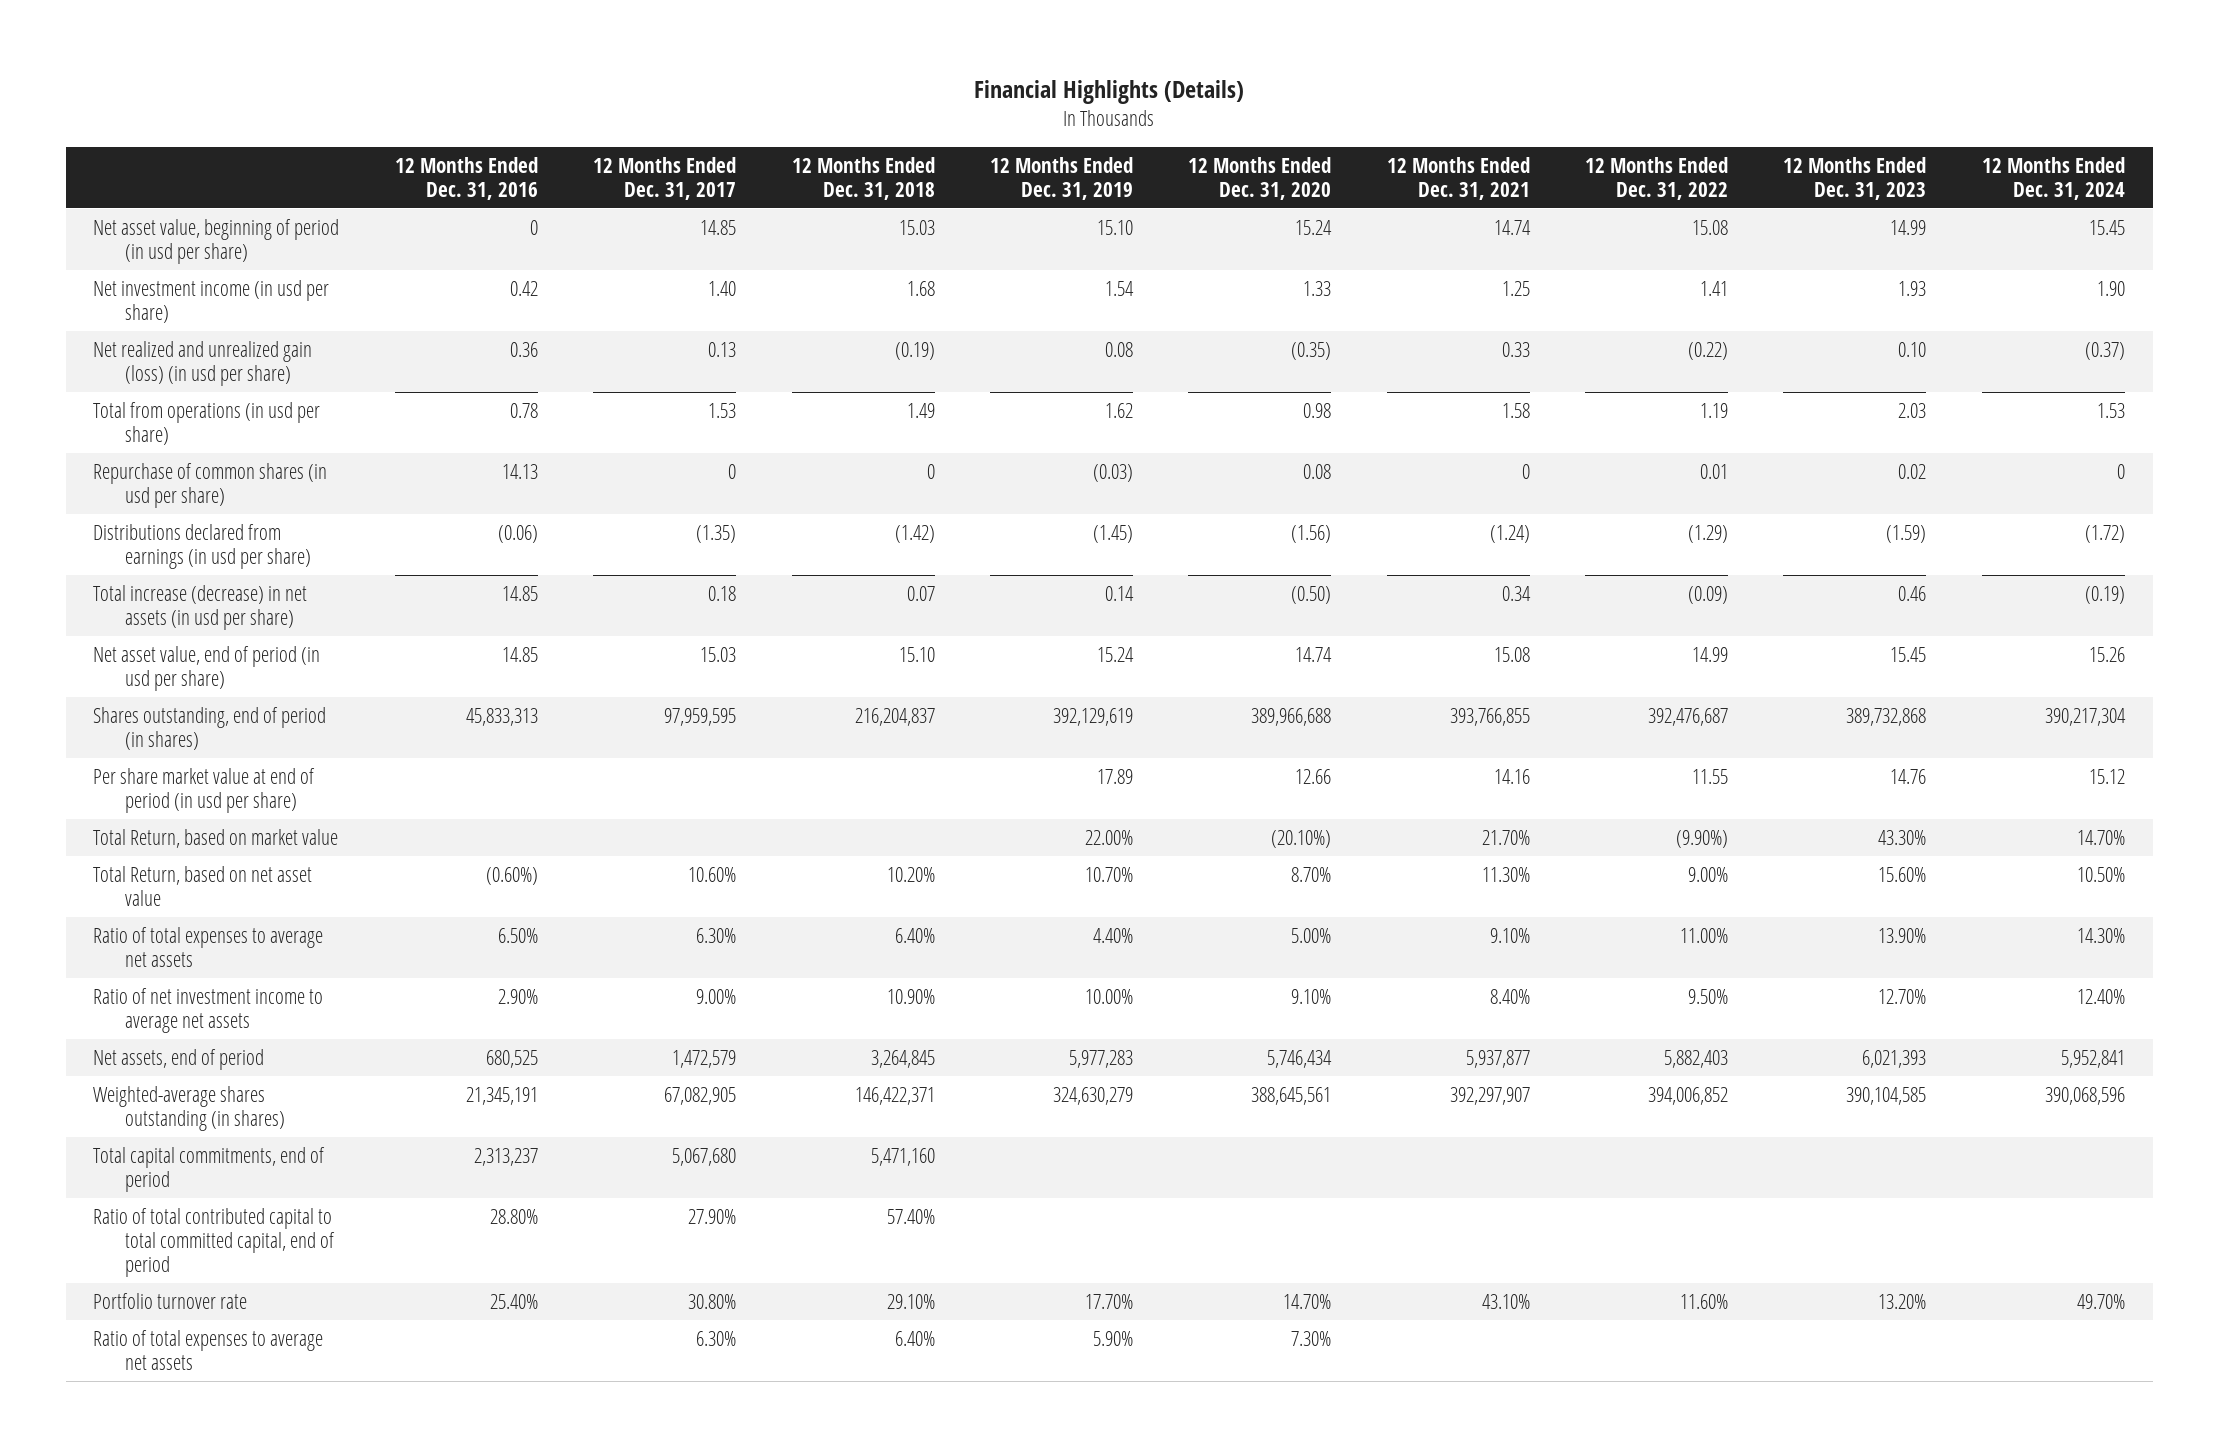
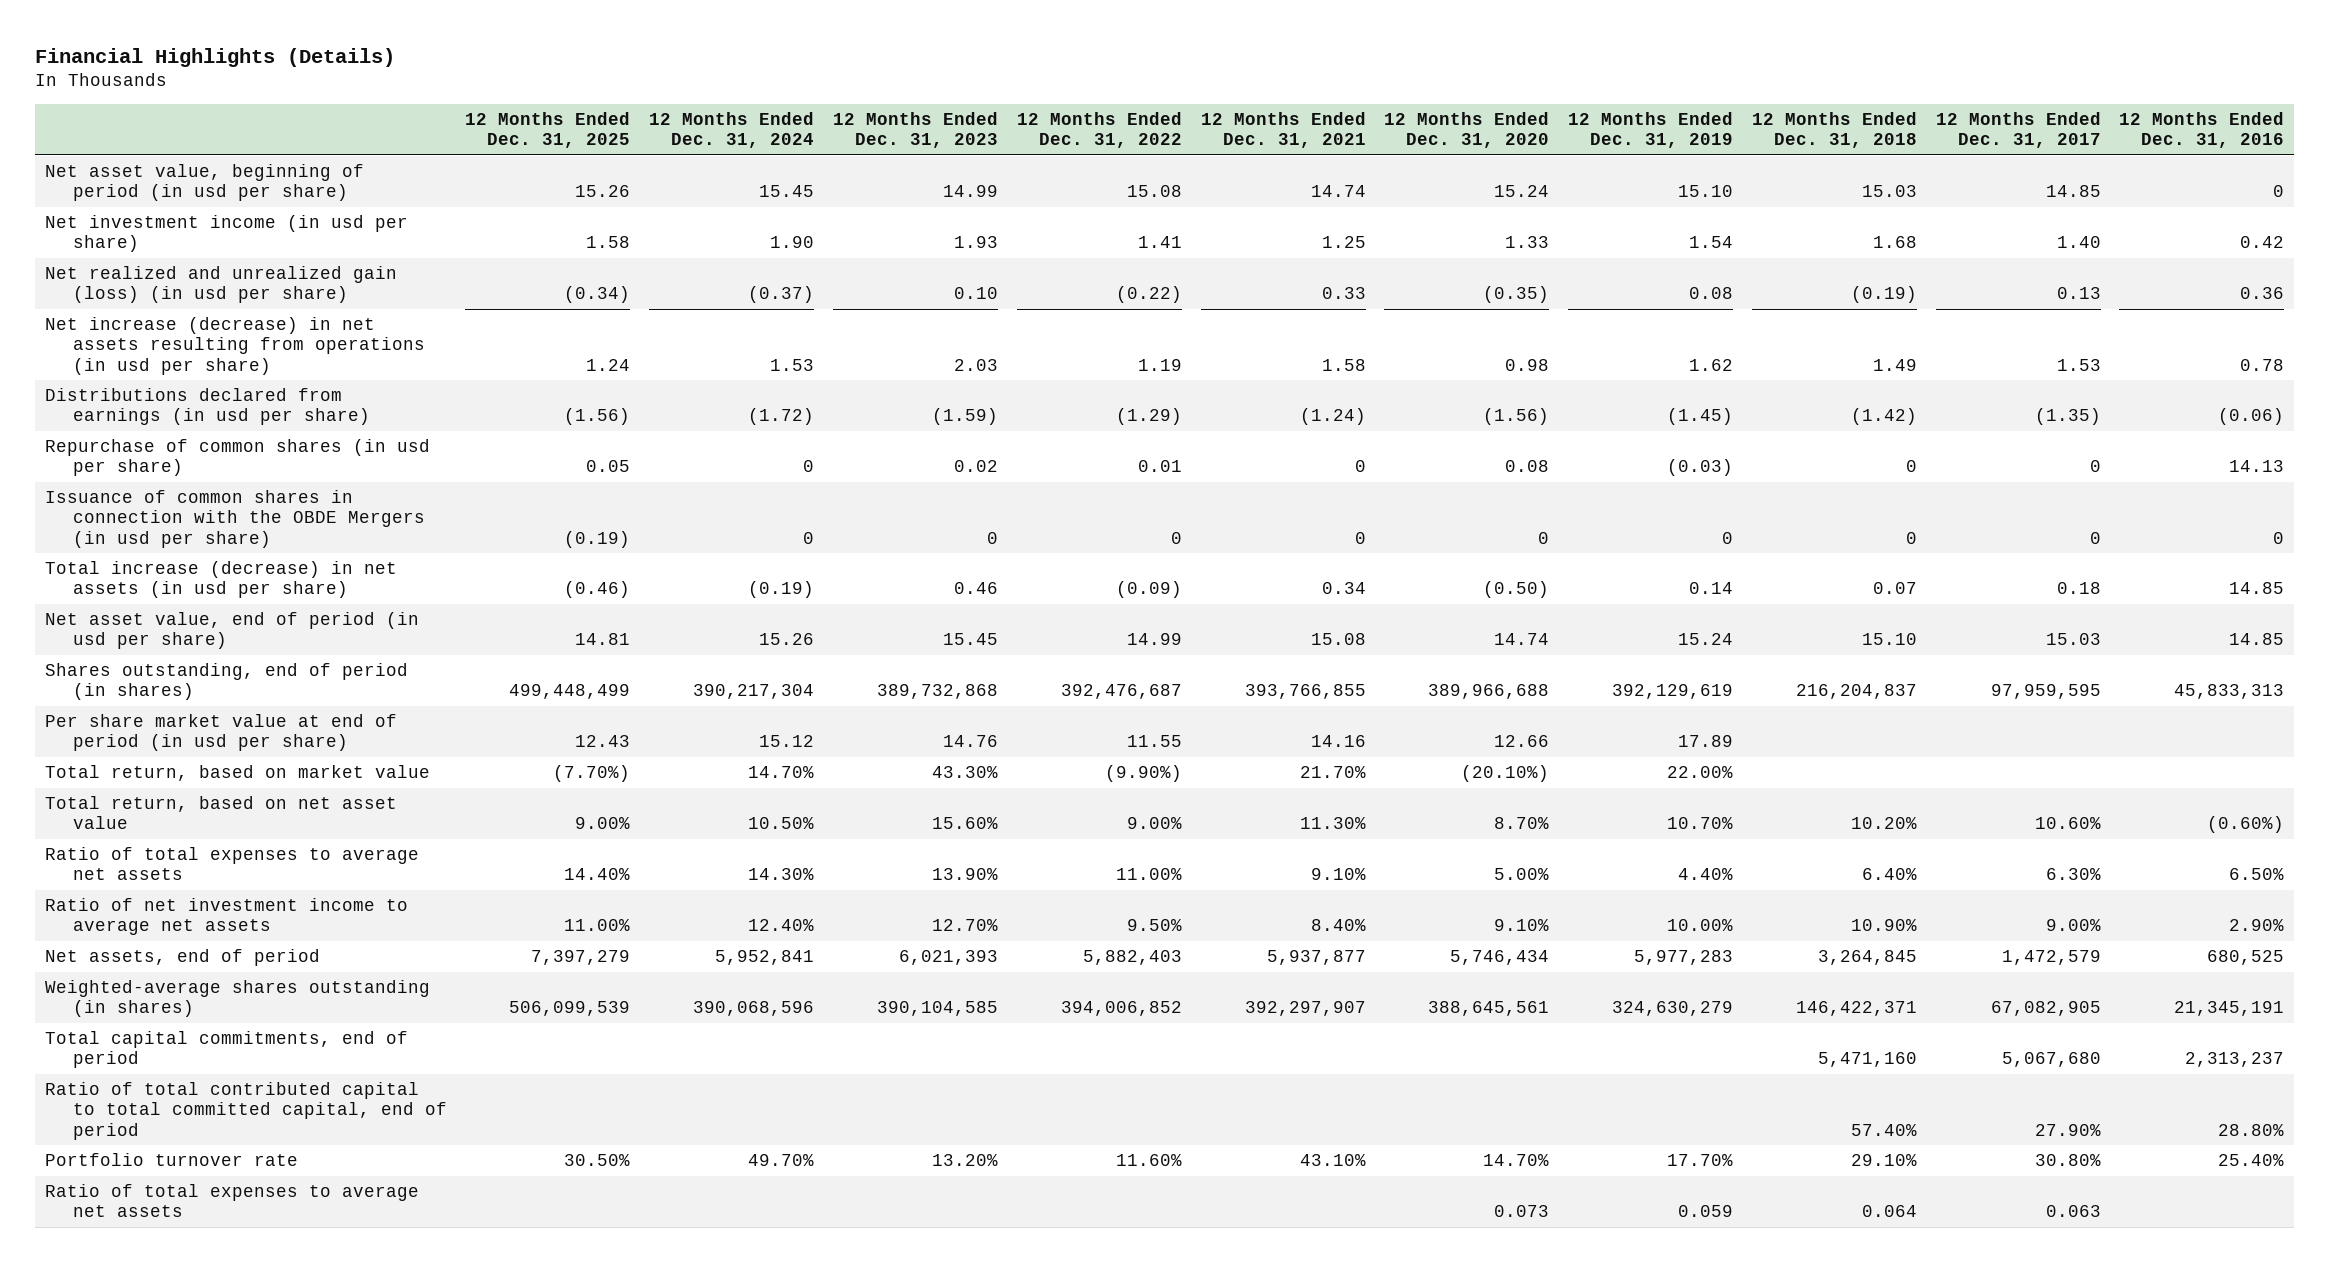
none -> [465,112,631,149] 12 Months Ended Dec. 31, 2025
[93,402,321,445] Total from operations (in usd per share) -> [44,317,425,375] Net increase (decrease) in net assets resulting from operations (in usd per share)
[93,463,328,508] Repurchase of common shares (in usd per share) -> [44,439,430,477] Repurchase of common shares (in usd per share)
none -> [44,490,425,548] Issuance of common shares in connection with the OBDE Mergers (in usd per share)
[93,829,339,849] Total Return, based on market value -> [44,765,430,782] Total return, based on market value
[93,866,313,906] Total Return, based on net asset value -> [44,796,397,830] Total return, based on net asset value
[696,1331,737,1347] 6.30% -> [2045,1205,2101,1218] 0.063
[894,1331,935,1347] 6.40% -> [1861,1205,1917,1218] 0.064
[1092,1331,1133,1347] 5.90% -> [1678,1205,1734,1218] 0.059
[1291,1331,1332,1347] 7.30% -> [1494,1205,1550,1218] 0.073

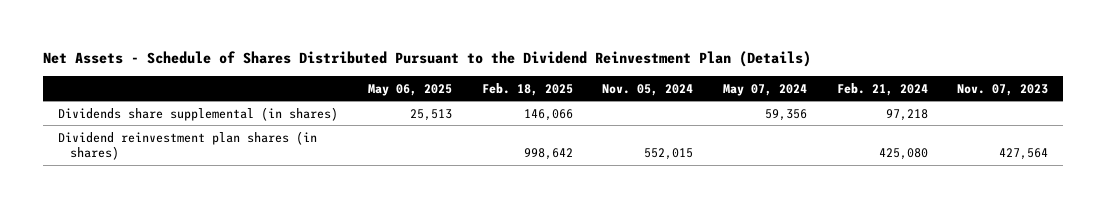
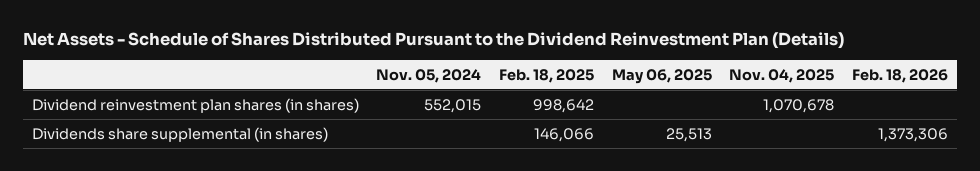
[722,83,807,96] May 07, 2024 -> none
[836,82,928,96] Feb. 21, 2024 -> none
[957,83,1049,96] Nov. 07, 2023 -> none
none -> [729,68,835,83] Nov. 04, 2025
none -> [852,68,949,83] Feb. 18, 2026
[58,106,339,121] Dividends share supplemental (in shares) -> [31,126,328,142] Dividends share supplemental (in shares)

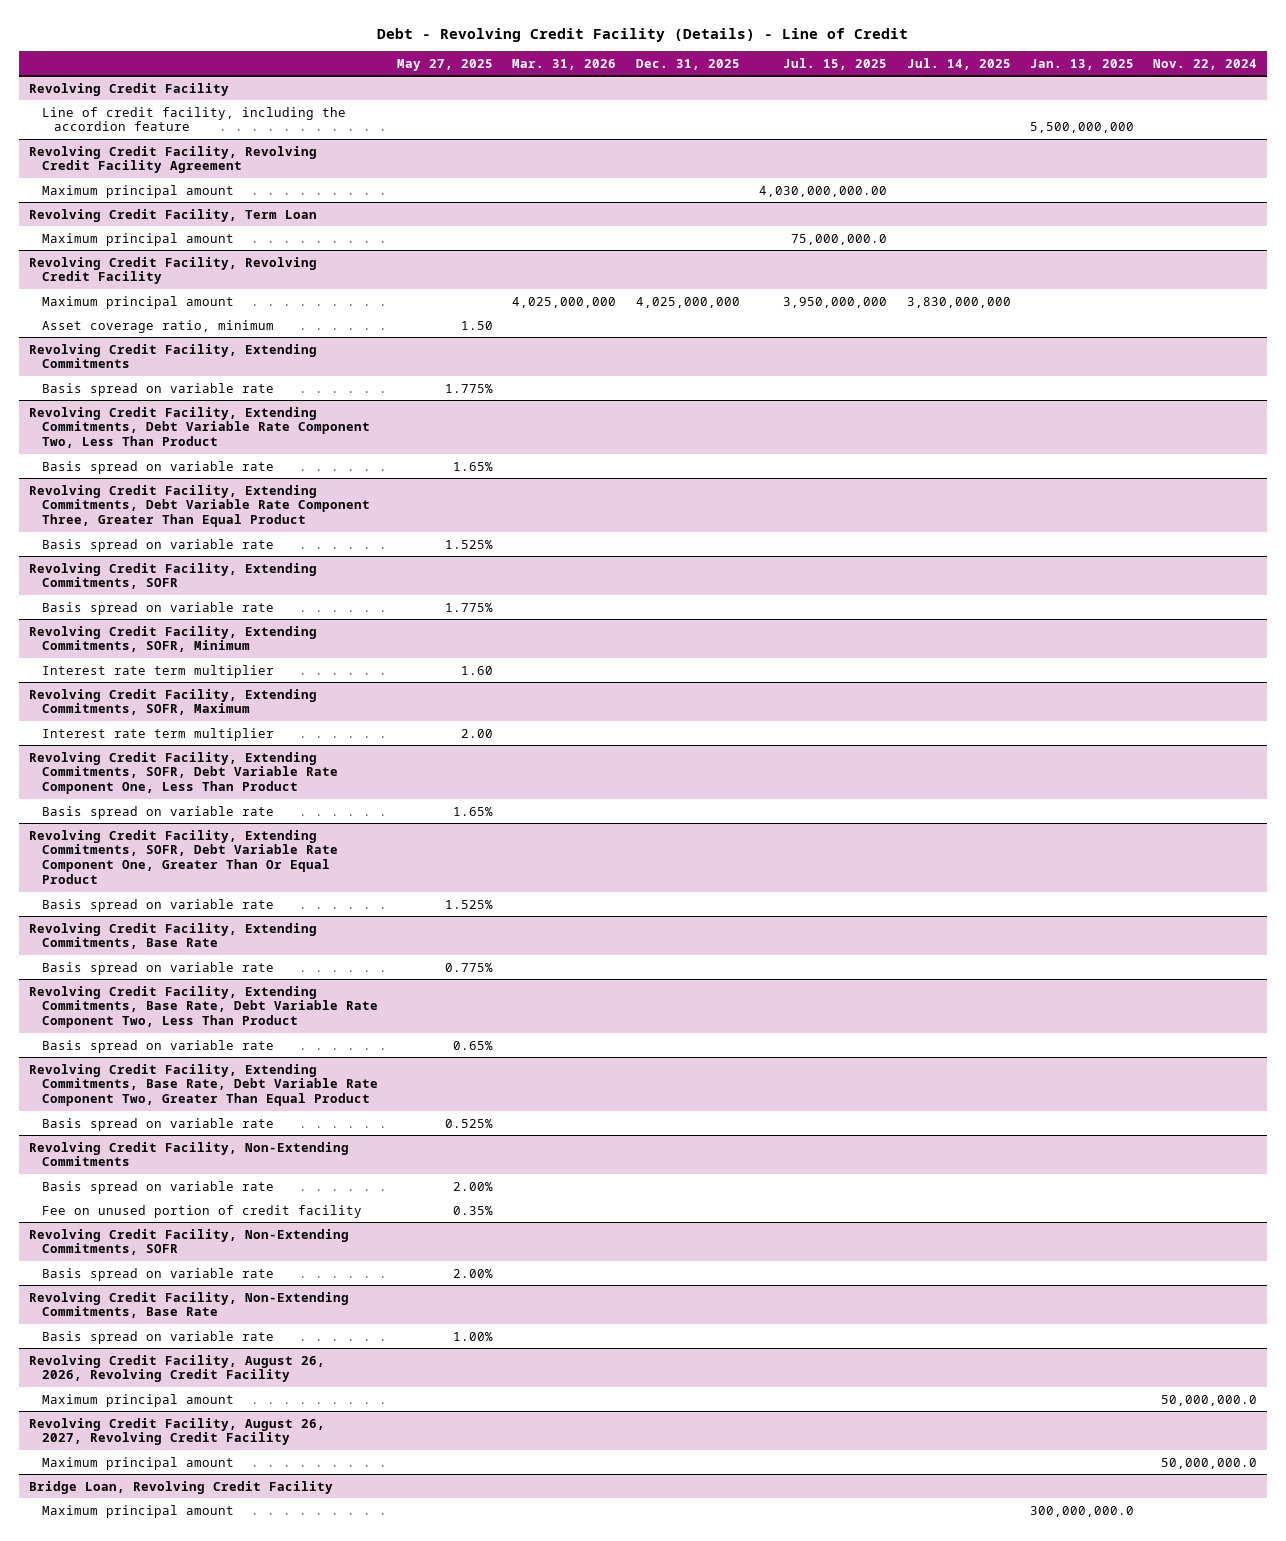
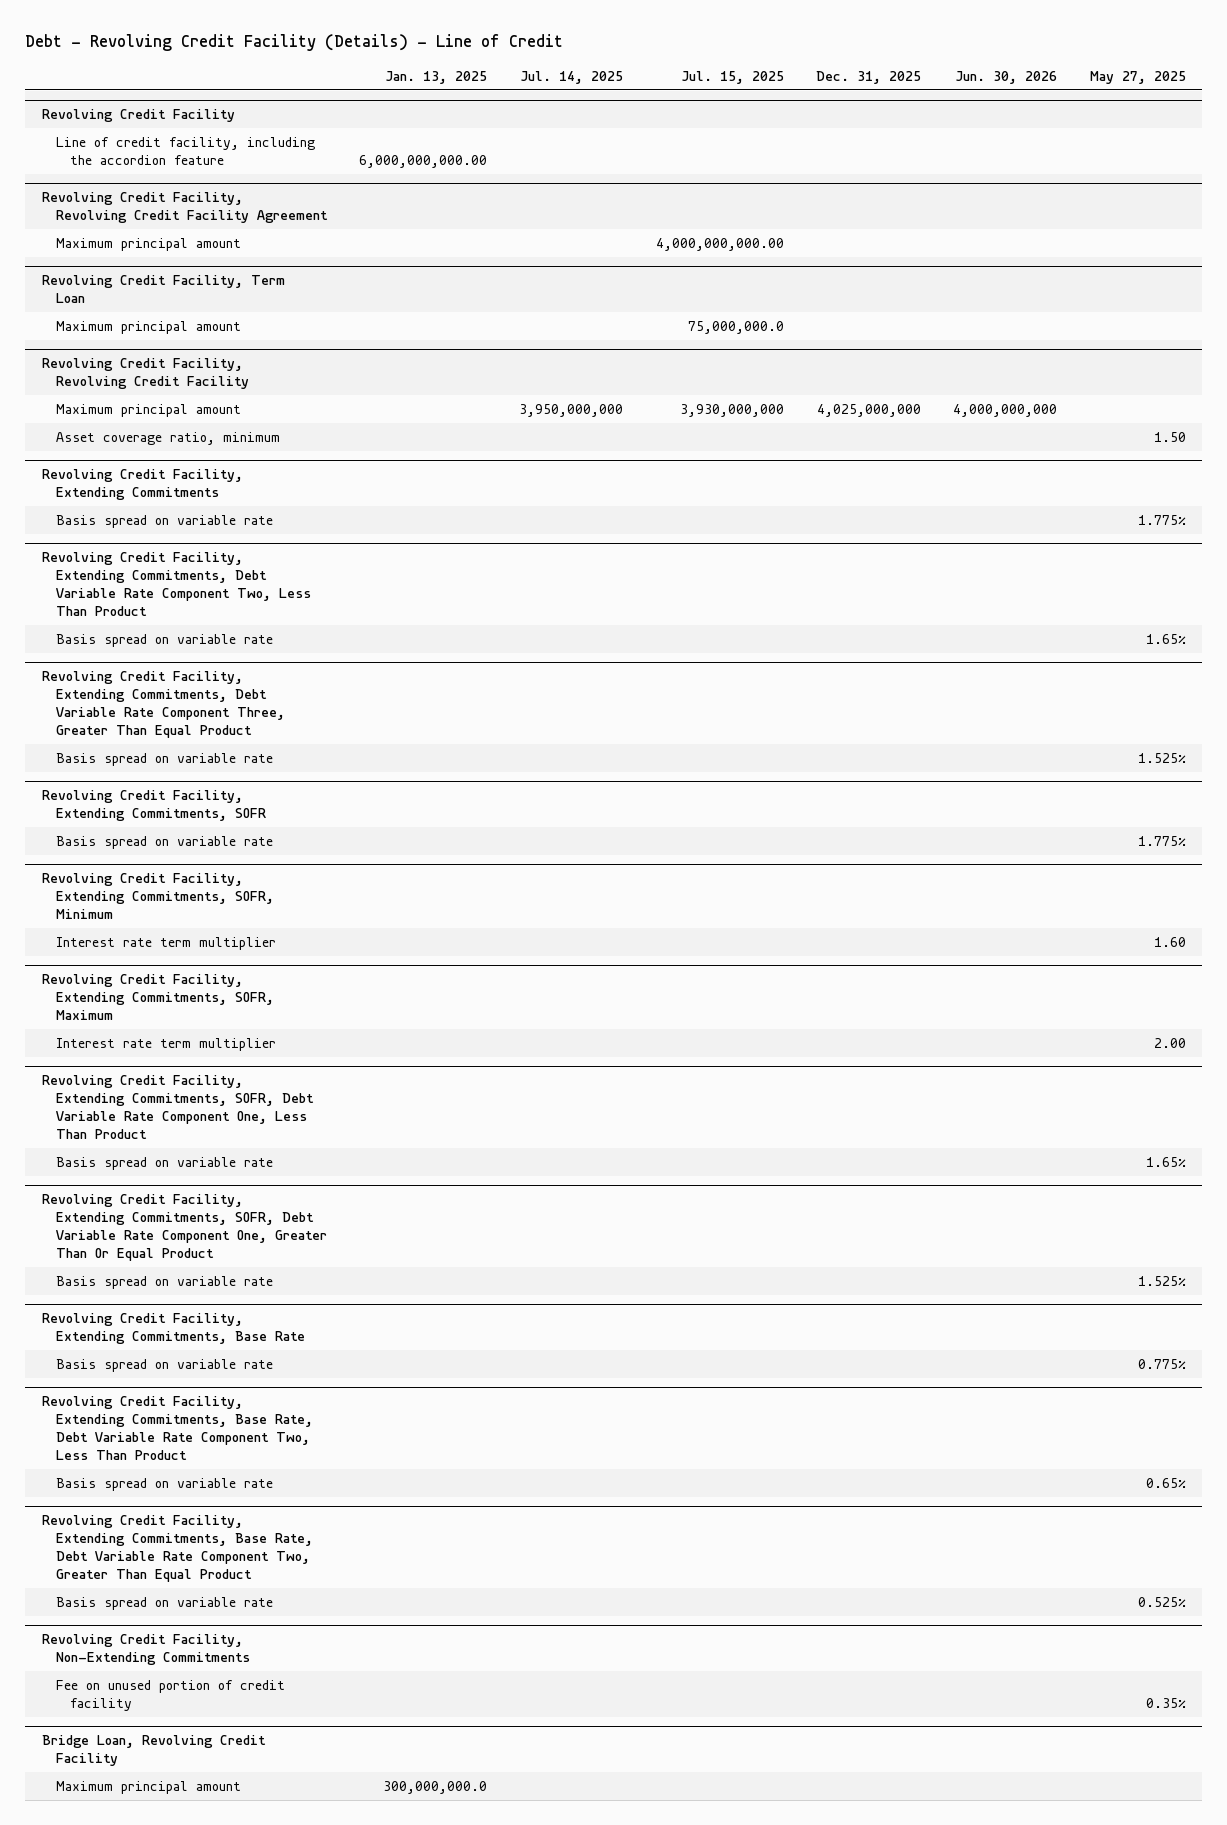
[512,58,617,70] Mar. 31, 2026 -> none
[1153,58,1258,70] Nov. 22, 2024 -> none
none -> [955,70,1058,84] Jun. 30, 2026
[1030,122,1135,134] 5,500,000,000 -> [359,154,488,168] 6,000,000,000.00
[759,185,888,197] 4,030,000,000.00 -> [655,237,784,251] 4,000,000,000.00
[783,296,888,308] 3,950,000,000 -> [679,403,784,417] 3,930,000,000
[906,296,1011,308] 3,830,000,000 -> [519,403,624,417] 3,950,000,000
[41,1180,274,1194] Basis spread on variable rate -> none
[28,1228,349,1256] Revolving Credit Facility, Non-Extending Commitments, SOFR -> none
[41,1267,274,1281] Basis spread on variable rate -> none
[28,1291,349,1319] Revolving Credit Facility, Non-Extending Commitments, Base Rate -> none
[41,1330,274,1344] Basis spread on variable rate -> none
[28,1354,325,1383] Revolving Credit Facility, August 26, 2026, Revolving Credit Facility -> none
[41,1393,234,1407] Maximum principal amount -> none
[28,1417,325,1446] Revolving Credit Facility, August 26, 2027, Revolving Credit Facility -> none
[41,1456,234,1470] Maximum principal amount -> none

